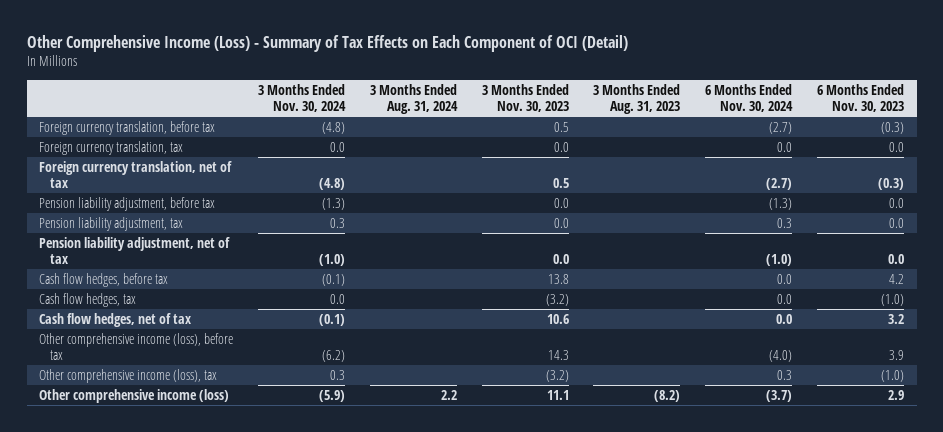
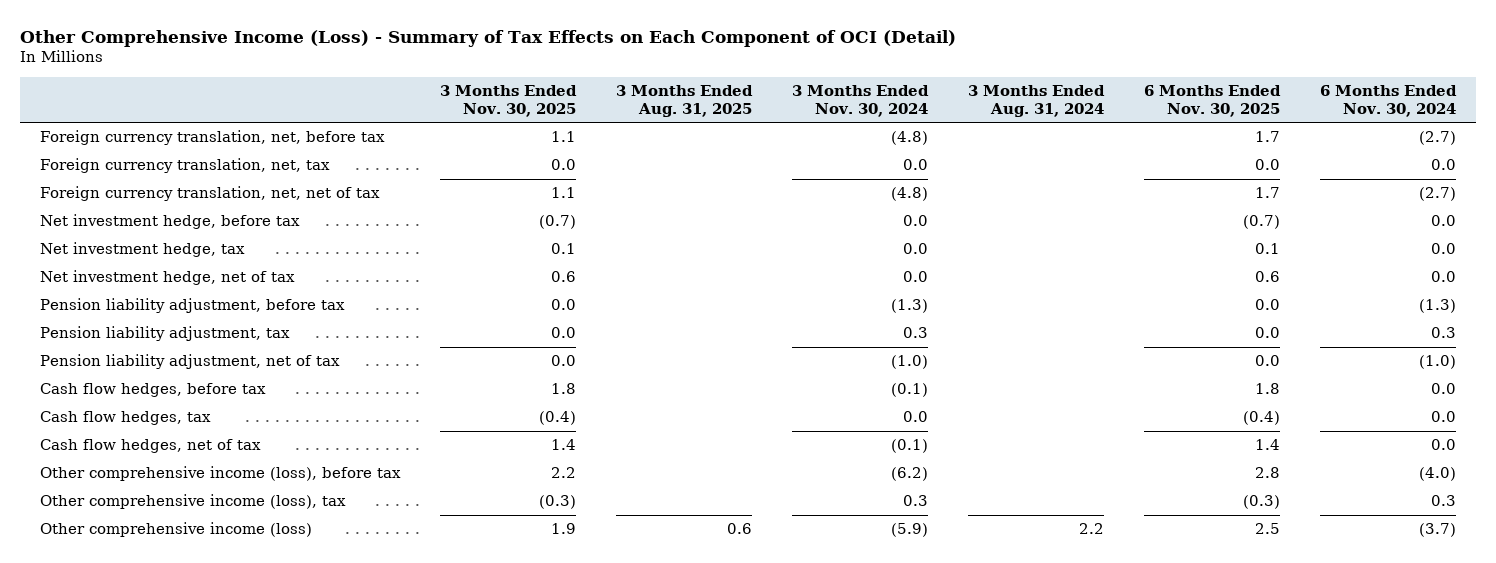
[481,83,569,113] 3 Months Ended Nov. 30, 2023 -> none
[593,83,681,115] 3 Months Ended Aug. 31, 2023 -> none
[817,83,905,113] 6 Months Ended Nov. 30, 2023 -> none
none -> [439,85,577,117] 3 Months Ended Nov. 30, 2025
none -> [615,85,753,117] 3 Months Ended Aug. 31, 2025
none -> [1143,85,1281,117] 6 Months Ended Nov. 30, 2025
[38,120,215,135] Foreign currency translation, before tax -> [39,130,385,146] Foreign currency translation, net, before tax
[38,140,183,155] Foreign currency translation, tax -> [39,158,330,174] Foreign currency translation, net, tax
[38,160,232,189] Foreign currency translation, net of tax -> [39,186,380,202] Foreign currency translation, net, net of tax
none -> [39,214,300,230] Net investment hedge, before tax
none -> [39,242,245,258] Net investment hedge, tax
none -> [39,270,295,286] Net investment hedge, net of tax

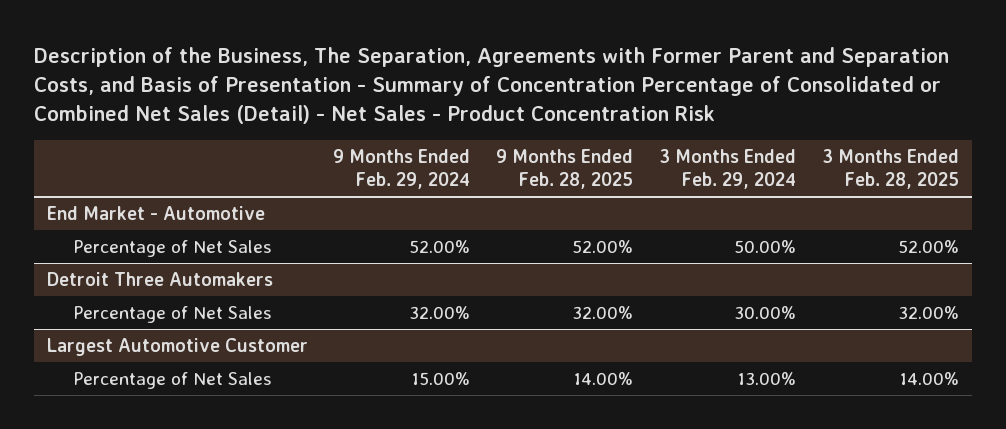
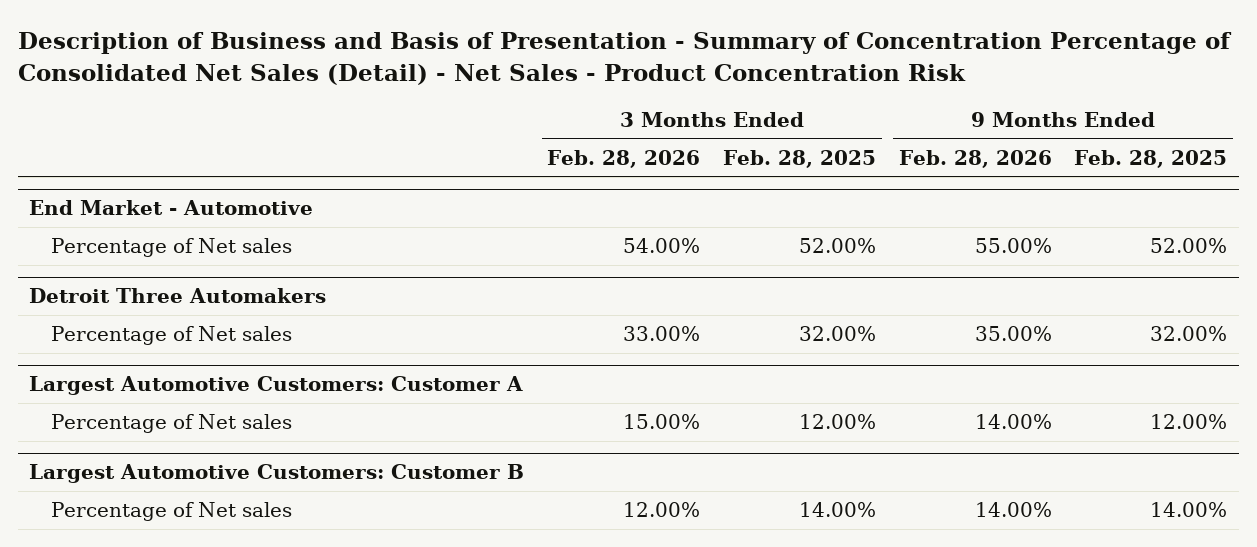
[33,46,949,125] Description of the Business, The Separation, Agreements with Former Parent and Separation Costs, and Basis of Presentation - Summary of Concentration Percentage of Consolidated or Combined Net Sales (Detail) - Net Sales - Product Concentration Risk -> [18,32,1233,85] Description of Business and Basis of Presentation - Summary of Concentration Percentage of Consolidated Net Sales (Detail) - Net Sales - Product Concentration Risk
[333,149,471,190] 9 Months Ended Feb. 29, 2024 -> none
[659,149,797,190] 3 Months Ended Feb. 29, 2024 -> none
none -> [547,149,701,168] Feb. 28, 2026
none -> [898,149,1052,168] Feb. 28, 2026
[73,240,273,258] Percentage of Net Sales -> [51,238,293,258] Percentage of Net sales
[73,306,273,324] Percentage of Net Sales -> [51,326,293,346] Percentage of Net sales
[46,338,308,357] Largest Automotive Customer -> [29,376,524,396] Largest Automotive Customers: Customer A
[73,372,273,390] Percentage of Net Sales -> [51,414,293,434] Percentage of Net sales
[573,372,634,386] 14.00% -> [1150,414,1228,430] 12.00%
[899,372,960,386] 14.00% -> [798,414,876,430] 12.00%
none -> [29,464,525,484] Largest Automotive Customers: Customer B
none -> [51,502,293,522] Percentage of Net sales

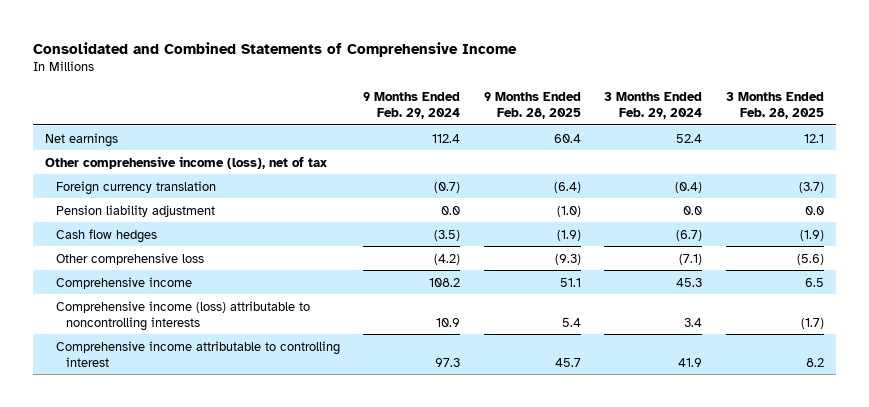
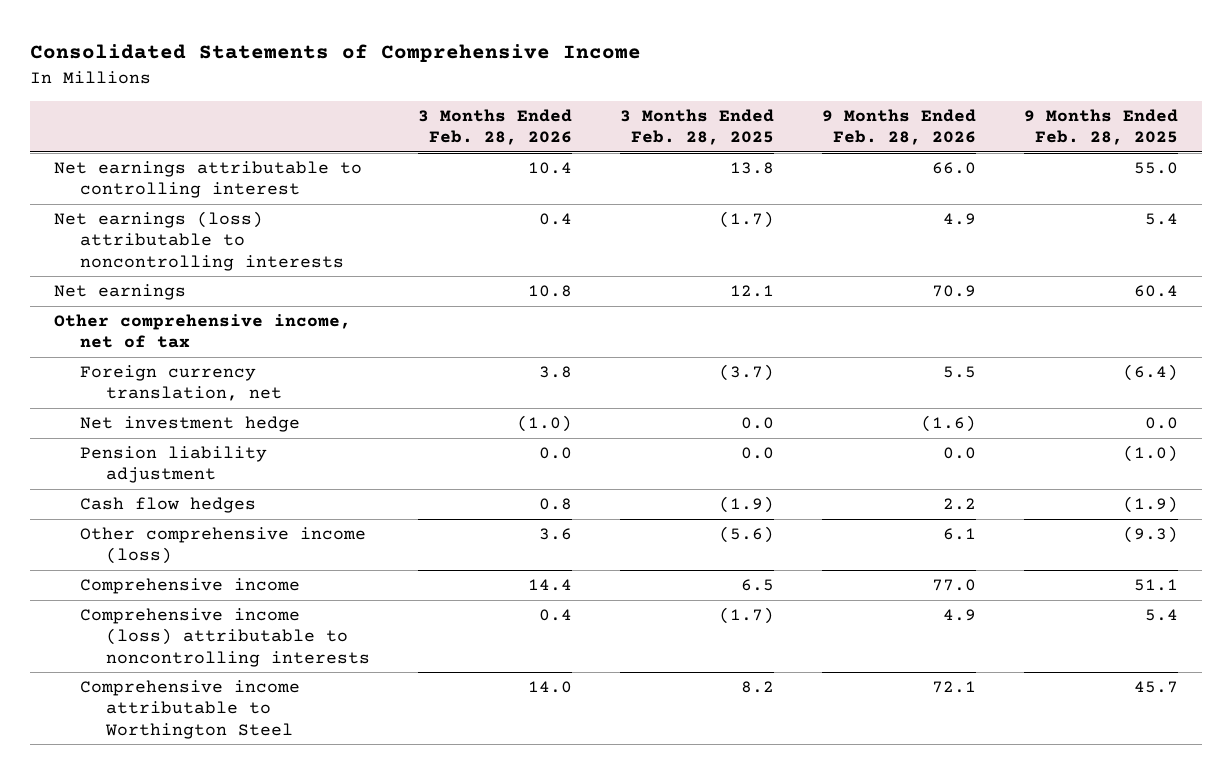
[33,41,518,57] Consolidated and Combined Statements of Comprehensive Income -> [30,44,642,63] Consolidated Statements of Comprehensive Income
[363,92,461,120] 9 Months Ended Feb. 29, 2024 -> none
[604,92,703,120] 3 Months Ended Feb. 29, 2024 -> none
none -> [417,108,572,146] 3 Months Ended Feb. 28, 2026
none -> [821,108,976,146] 9 Months Ended Feb. 28, 2026
none -> [54,161,363,199] Net earnings attributable to controlling interest
none -> [54,211,345,271] Net earnings (loss) attributable to noncontrolling interests
[44,155,327,169] Other comprehensive income (loss), net of tax -> [54,314,352,349] Other comprehensive income, net of tax
[55,180,216,195] Foreign currency translation -> [80,365,282,402] Foreign currency translation, net
none -> [80,416,301,433] Net investment hedge
[55,252,204,265] Other comprehensive loss -> [80,527,367,565] Other comprehensive income (loss)
[55,340,340,367] Comprehensive income attributable to controlling interest -> [80,680,301,739] Comprehensive income attributable to Worthington Steel

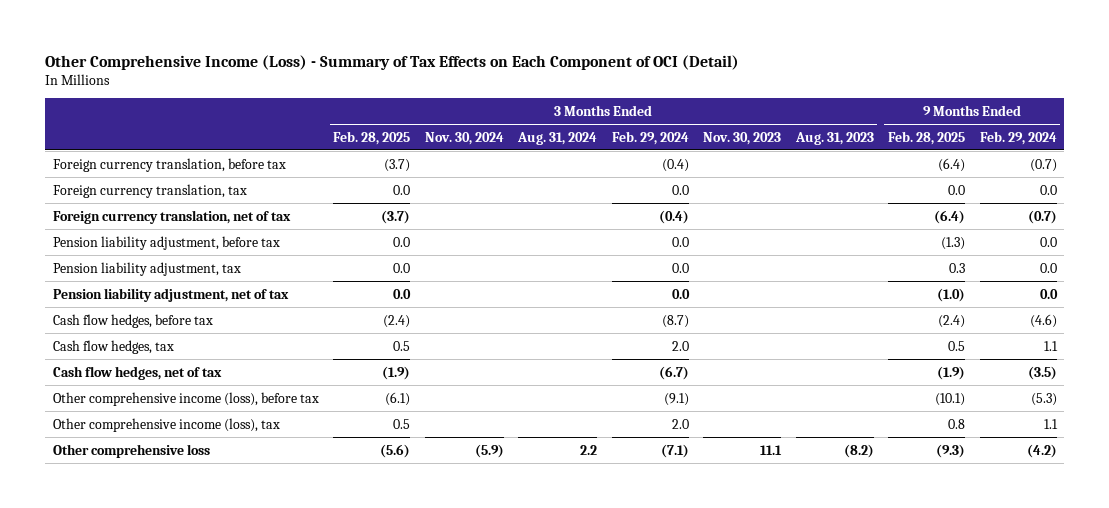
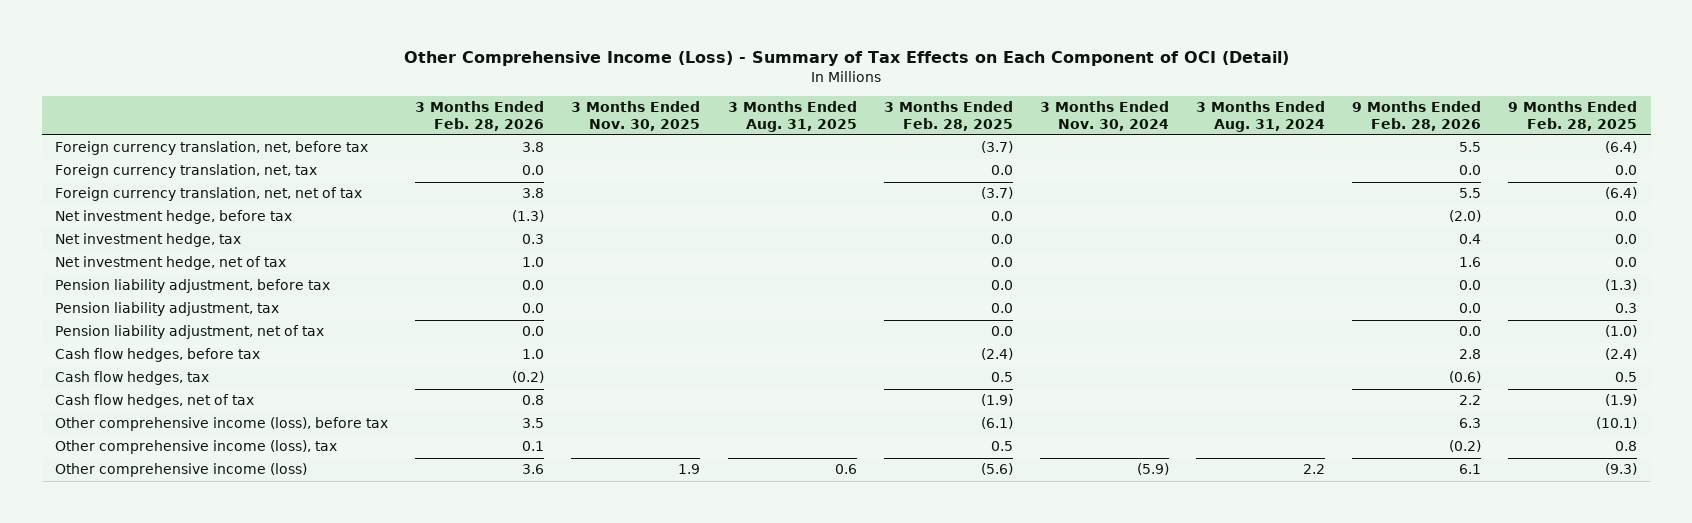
[611,130,689,145] Feb. 29, 2024 -> none
[703,131,782,145] Nov. 30, 2023 -> none
[794,131,874,145] Aug. 31, 2023 -> none
[979,130,1057,145] Feb. 29, 2024 -> none
none -> [415,101,545,131] 3 Months Ended Feb. 28, 2026
none -> [571,101,701,131] 3 Months Ended Nov. 30, 2025
none -> [727,101,857,132] 3 Months Ended Aug. 31, 2025
none -> [1351,101,1481,131] 9 Months Ended Feb. 28, 2026
[52,157,286,172] Foreign currency translation, before tax -> [55,141,369,156] Foreign currency translation, net, before tax
[52,183,247,198] Foreign currency translation, tax -> [55,164,318,179] Foreign currency translation, net, tax
[52,209,291,224] Foreign currency translation, net of tax -> [55,187,363,202] Foreign currency translation, net, net of tax
none -> [55,210,293,225] Net investment hedge, before tax
none -> [55,233,242,248] Net investment hedge, tax
none -> [55,256,287,271] Net investment hedge, net of tax
[52,443,210,458] Other comprehensive loss -> [55,463,308,478] Other comprehensive income (loss)

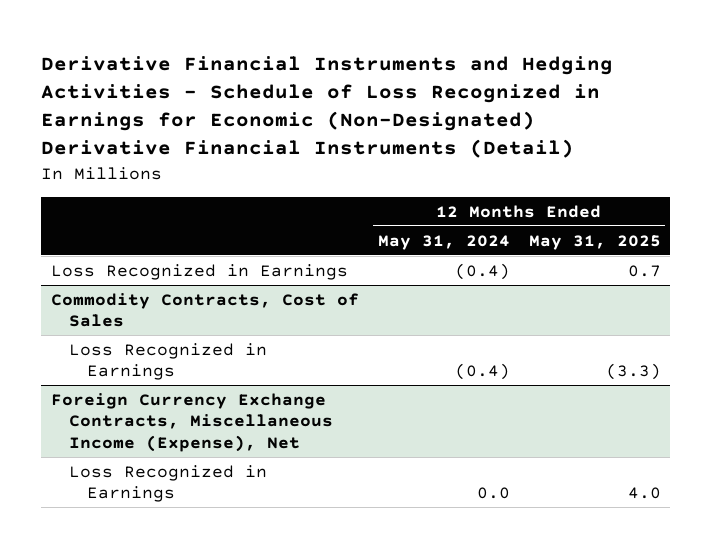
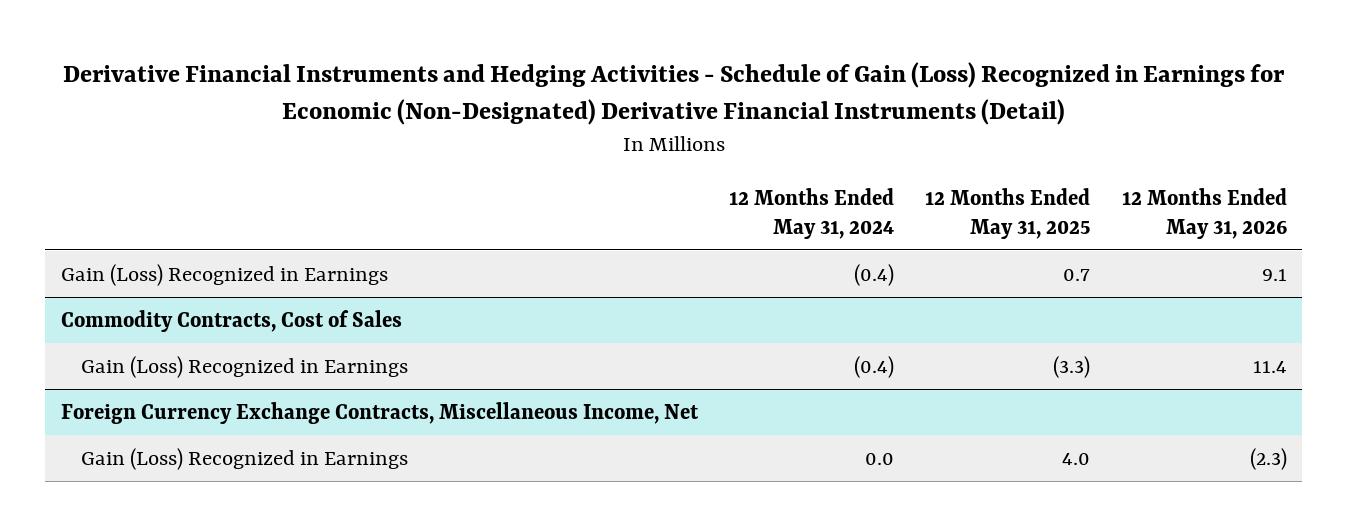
[41,55,614,159] Derivative Financial Instruments and Hedging Activities - Schedule of Loss Recognized in Earnings for Economic (Non-Designated) Derivative Financial Instruments (Detail) -> [62,61,1285,126] Derivative Financial Instruments and Hedging Activities - Schedule of Gain (Loss) Recognized in Earnings for Economic (Non-Designated) Derivative Financial Instruments (Detail)
none -> [1121,188,1287,239] 12 Months Ended May 31, 2026
[50,263,348,280] Loss Recognized in Earnings -> [60,263,388,286] Gain (Loss) Recognized in Earnings
[68,342,267,381] Loss Recognized in Earnings -> [80,355,408,378] Gain (Loss) Recognized in Earnings
[50,392,333,452] Foreign Currency Exchange Contracts, Miscellaneous Income (Expense), Net -> [60,401,699,424] Foreign Currency Exchange Contracts, Miscellaneous Income, Net
[68,464,267,503] Loss Recognized in Earnings -> [80,447,408,470] Gain (Loss) Recognized in Earnings

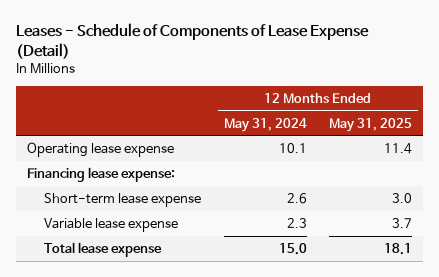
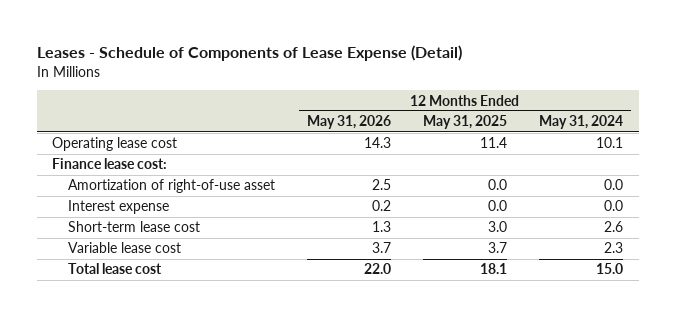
none -> [307,115,392,130] May 31, 2026
[27,141,175,157] Operating lease expense -> [52,137,178,152] Operating lease cost
[27,166,176,182] Financing lease expense: -> [52,158,168,170] Finance lease cost:
none -> [68,179,276,194] Amortization of right-of-use asset
none -> [68,200,170,215] Interest expense
[44,192,202,207] Short-term lease expense -> [68,221,201,233] Short-term lease cost
[44,217,179,232] Variable lease expense -> [68,242,182,254] Variable lease cost
[44,241,163,257] Total lease expense -> [68,263,163,275] Total lease cost

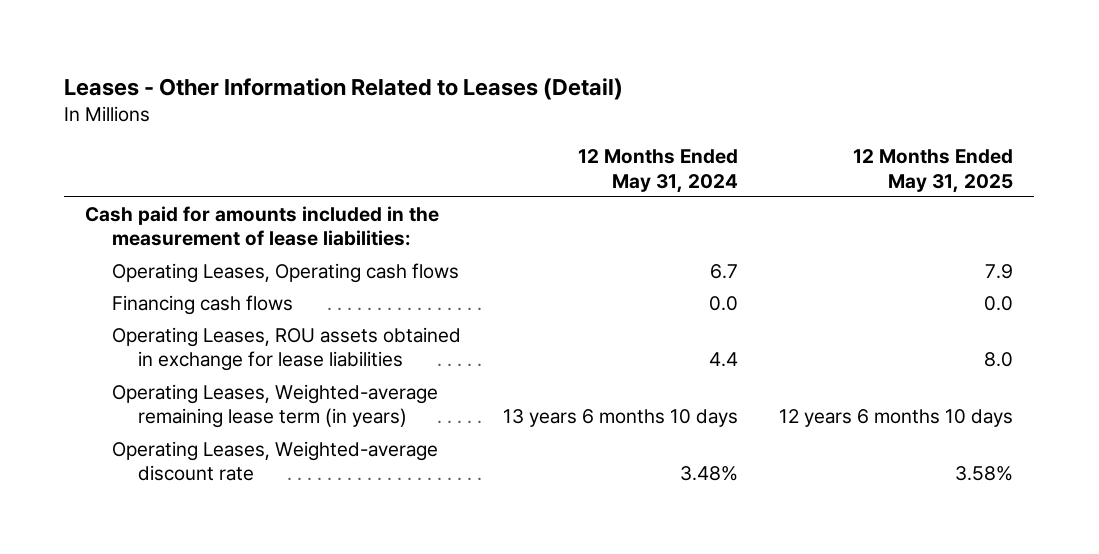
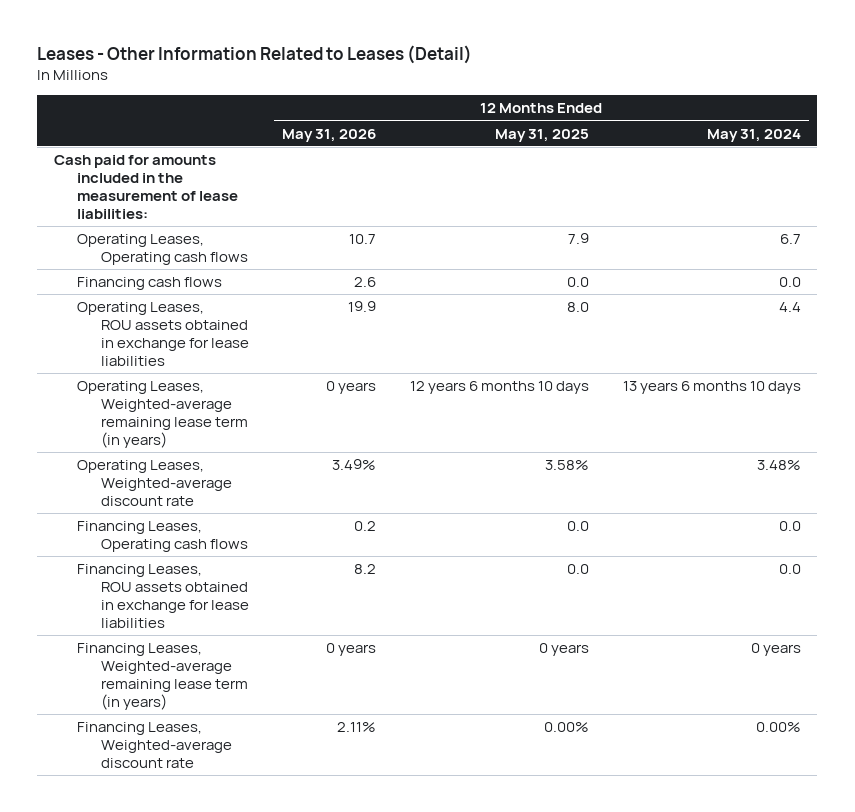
none -> [282,128,377,142] May 31, 2026
none -> [77,521,248,553] Financing Leases, Operating cash flows
none -> [77,564,249,629] Financing Leases, ROU assets obtained in exchange for lease liabilities
none -> [77,643,248,711] Financing Leases, Weighted-average remaining lease term (in years)
none -> [77,722,232,769] Financing Leases, Weighted-average discount rate

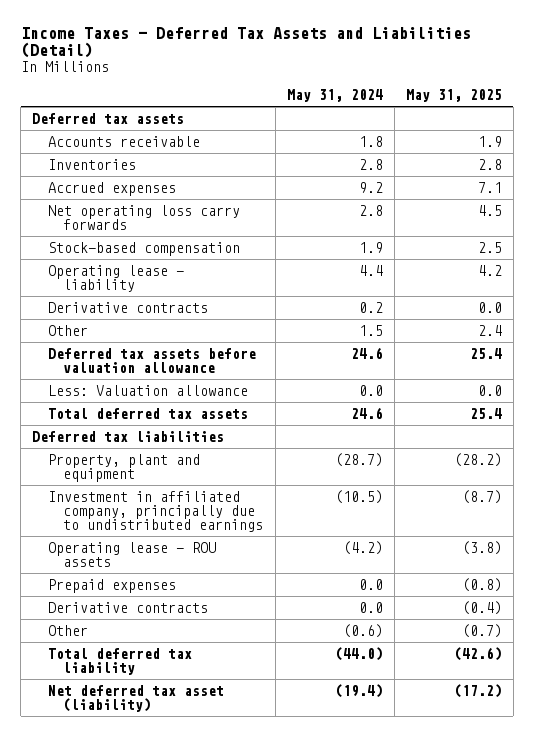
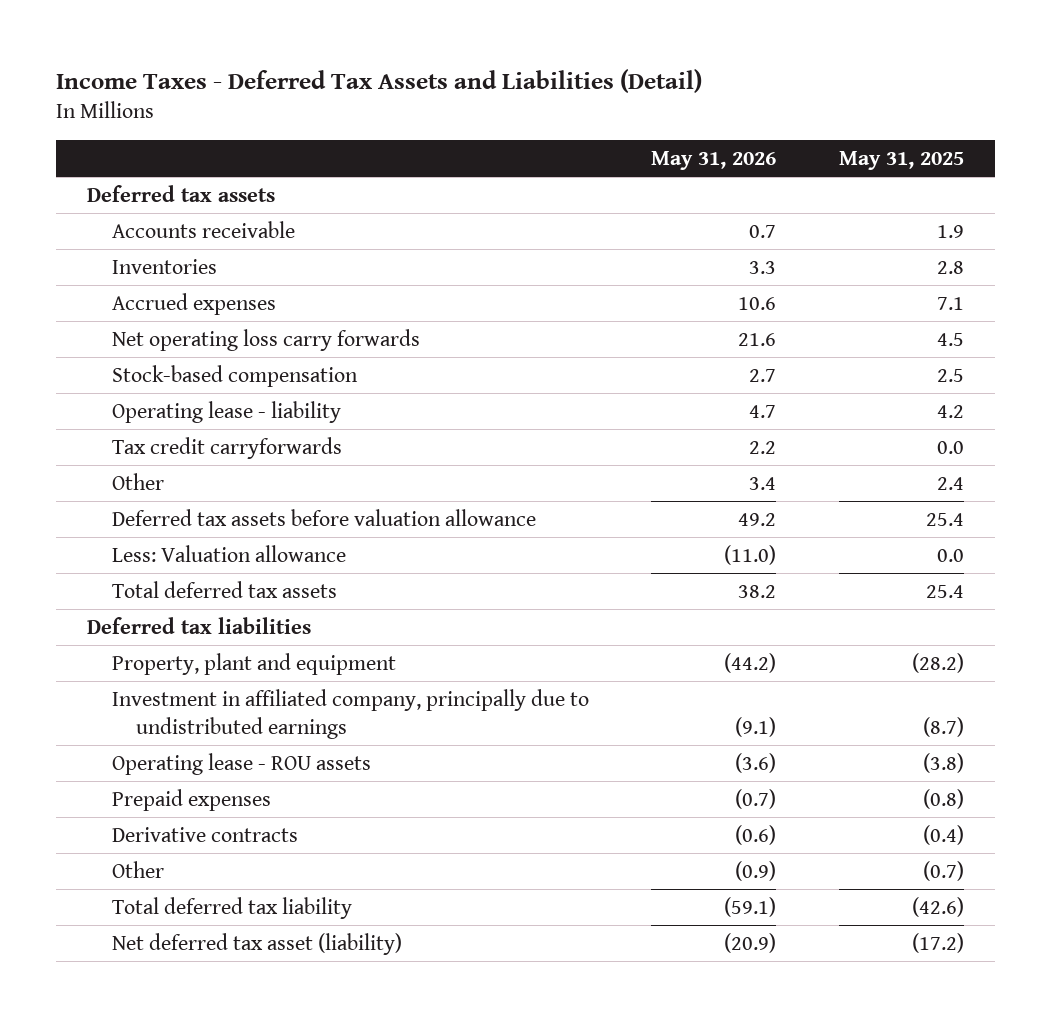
[286,89,383,103] May 31, 2024 -> none
none -> [651,150,777,170] May 31, 2026
[47,301,208,313] Derivative contracts -> none
none -> [111,436,342,459] Tax credit carryforwards

